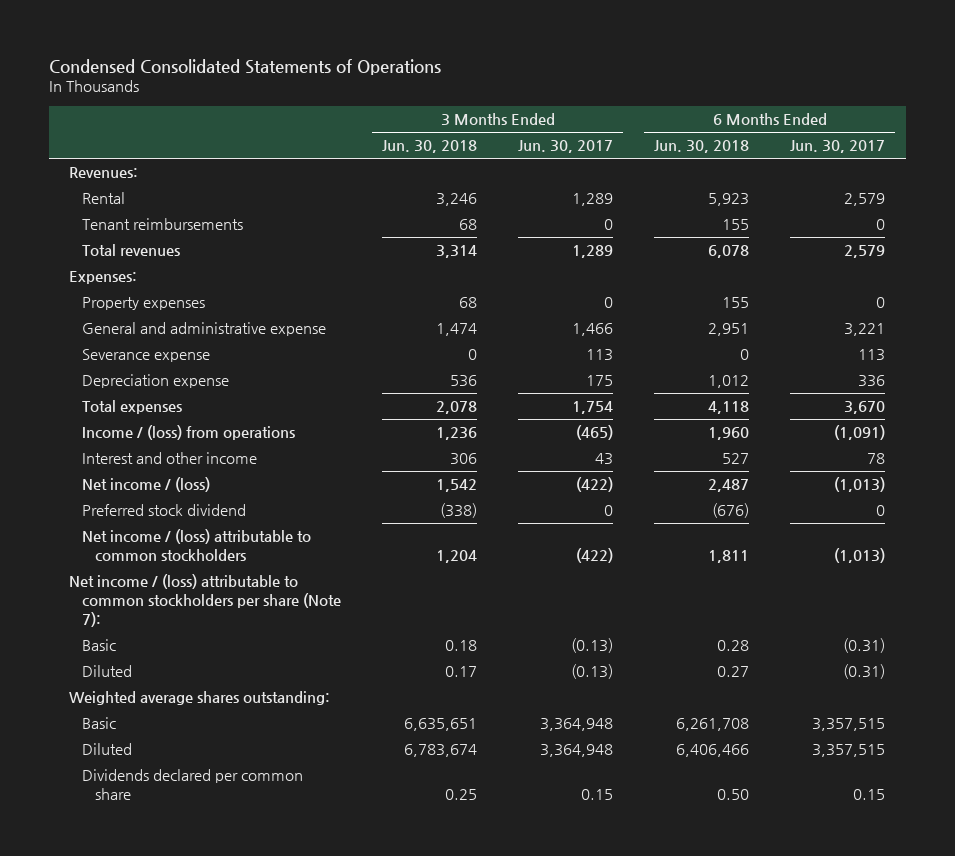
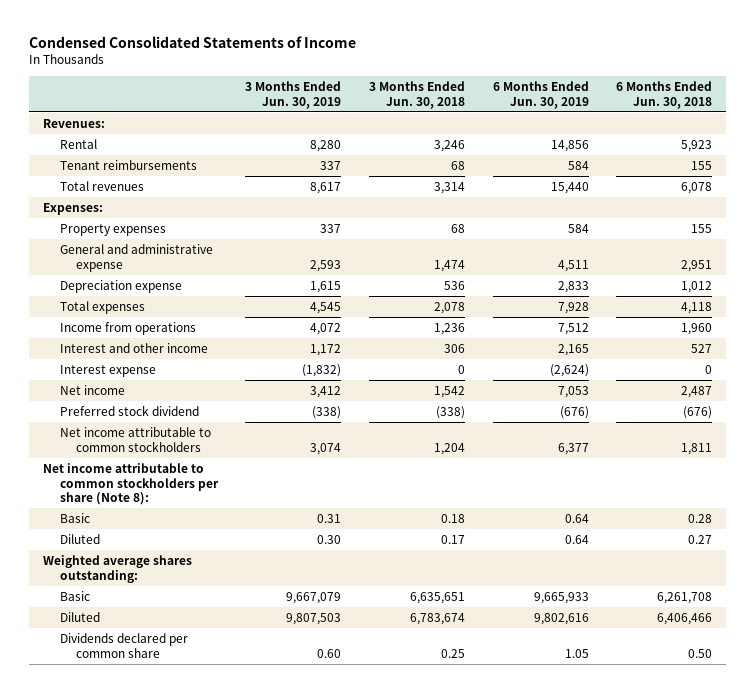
[48,58,441,75] Condensed Consolidated Statements of Operations -> [29,35,357,48] Condensed Consolidated Statements of Income
[518,140,614,154] Jun. 30, 2017 -> none
[790,140,886,154] Jun. 30, 2017 -> none
none -> [245,81,342,109] 3 Months Ended Jun. 30, 2019
none -> [492,81,589,109] 6 Months Ended Jun. 30, 2019
[82,349,211,363] Severance expense -> none
[82,425,296,441] Income / (loss) from operations -> [59,321,196,335] Income from operations
none -> [59,364,156,377] Interest expense
[82,477,211,493] Net income / (loss) -> [59,384,125,395] Net income
[82,529,312,562] Net income / (loss) attributable to common stockholders -> [59,426,211,452] Net income attributable to common stockholders
[69,574,342,627] Net income / (loss) attributable to common stockholders per share (Note 7): -> [43,462,219,506] Net income attributable to common stockholders per share (Note 8):

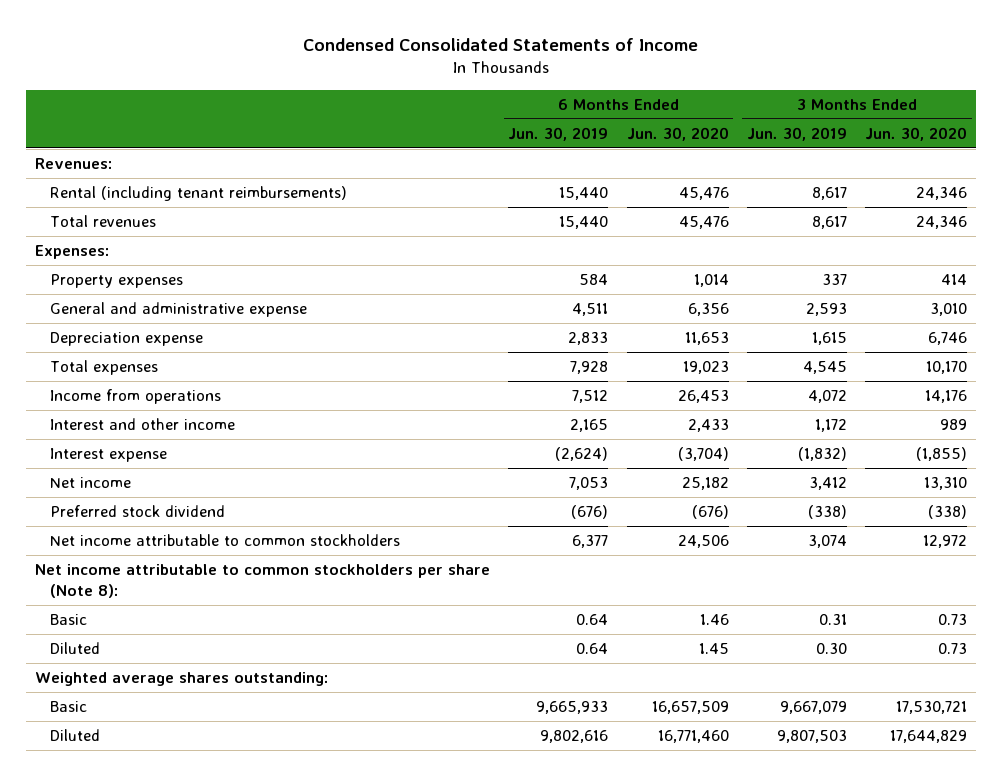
[369,81,466,109] 3 Months Ended Jun. 30, 2018 -> none
[616,81,713,109] 6 Months Ended Jun. 30, 2018 -> none
none -> [626,126,729,141] Jun. 30, 2020
none -> [865,126,968,141] Jun. 30, 2020
[59,159,197,170] Tenant reimbursements -> none
[59,138,97,149] Rental -> [49,186,347,202] Rental (including tenant reimbursements)
[310,139,342,152] 8,280 -> [811,187,847,201] 8,617
[550,139,589,152] 14,856 -> [559,187,609,201] 15,440
[59,632,188,658] Dividends declared per common share -> none

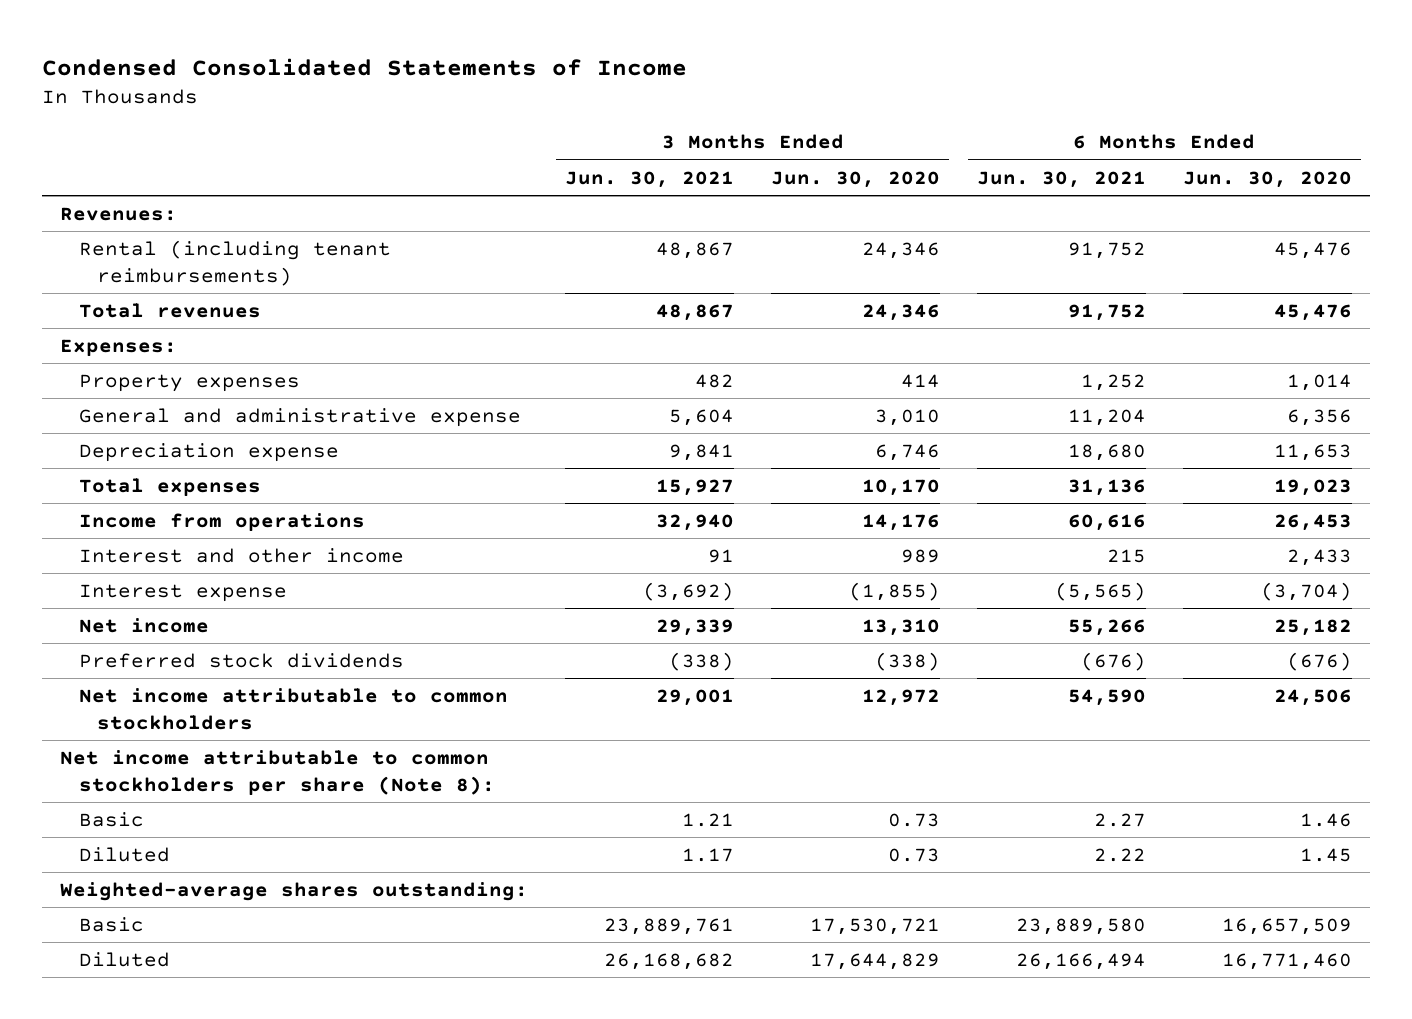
[508,126,609,141] Jun. 30, 2019 -> none
[746,126,847,141] Jun. 30, 2019 -> none
none -> [565,170,735,188] Jun. 30, 2021
none -> [976,170,1146,188] Jun. 30, 2021
[49,505,225,518] Preferred stock dividend -> [78,652,404,668] Preferred stock dividends
[35,672,329,687] Weighted average shares outstanding: -> [60,881,529,901] Weighted-average shares outstanding:

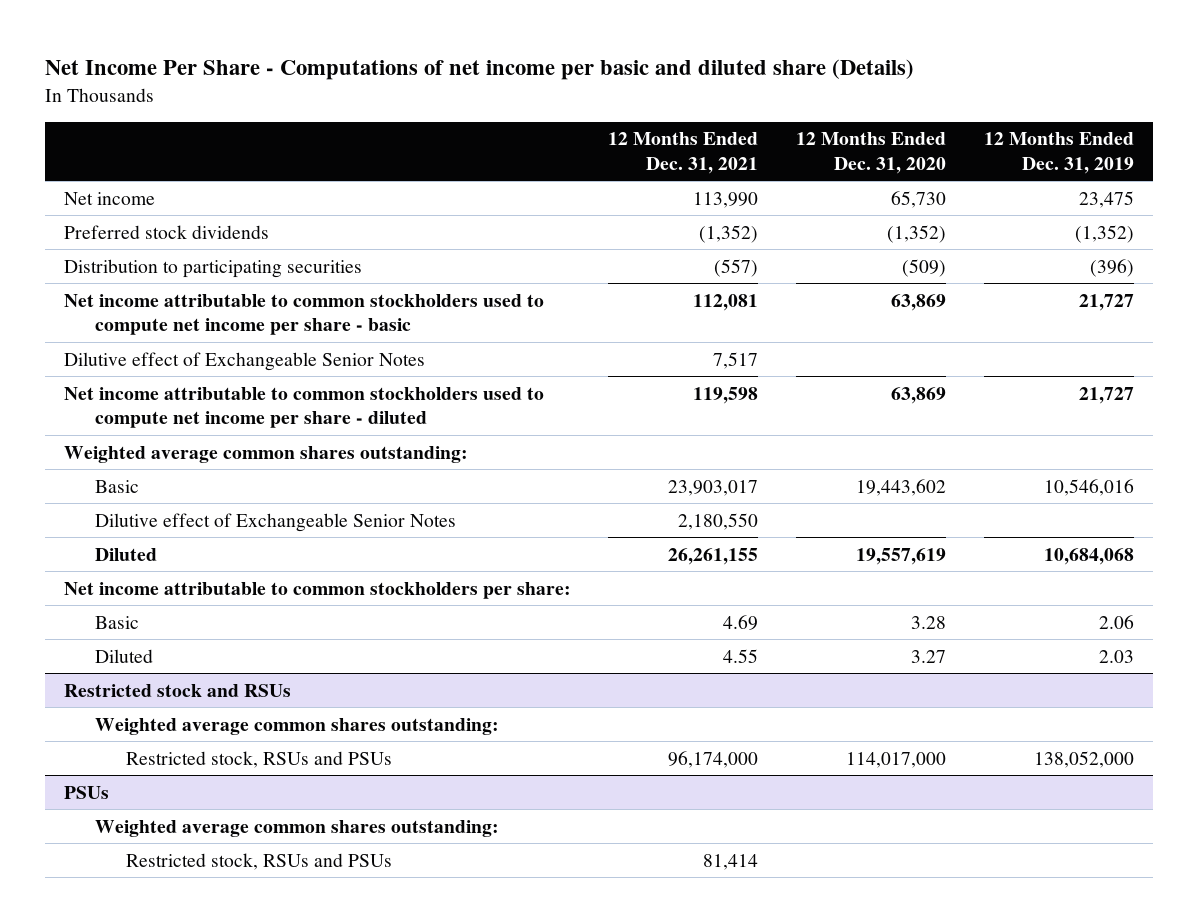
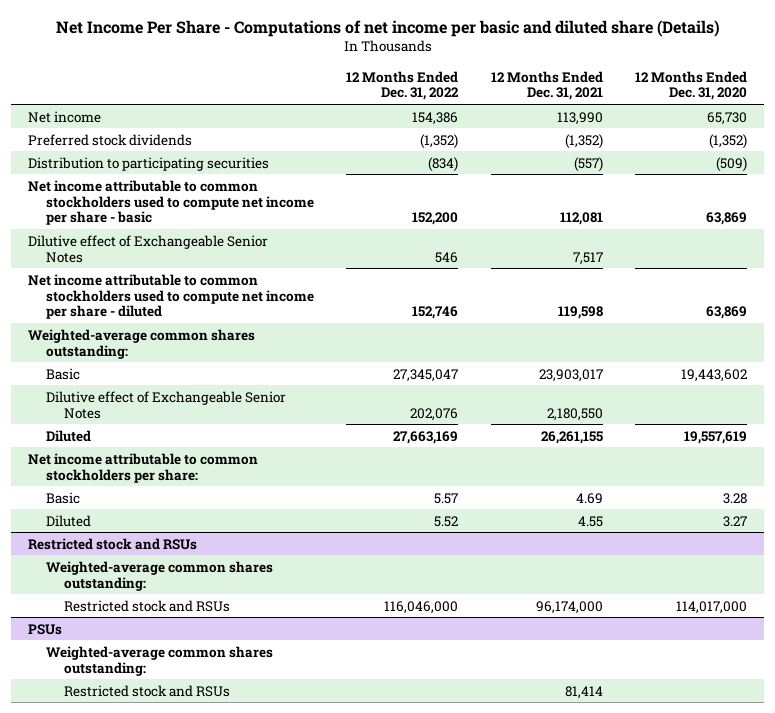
[984,132,1135,174] 12 Months Ended Dec. 31, 2019 -> none
none -> [346,70,460,101] 12 Months Ended Dec. 31, 2022
[63,445,468,463] Weighted average common shares outstanding: -> [27,328,255,359] Weighted-average common shares outstanding:
[94,717,499,735] Weighted average common shares outstanding: -> [45,560,273,591] Weighted-average common shares outstanding:
[126,750,393,768] Restricted stock, RSUs and PSUs -> [63,599,230,612] Restricted stock and RSUs
[94,819,499,837] Weighted average common shares outstanding: -> [45,645,273,676] Weighted-average common shares outstanding:
[126,852,393,870] Restricted stock, RSUs and PSUs -> [63,684,230,697] Restricted stock and RSUs

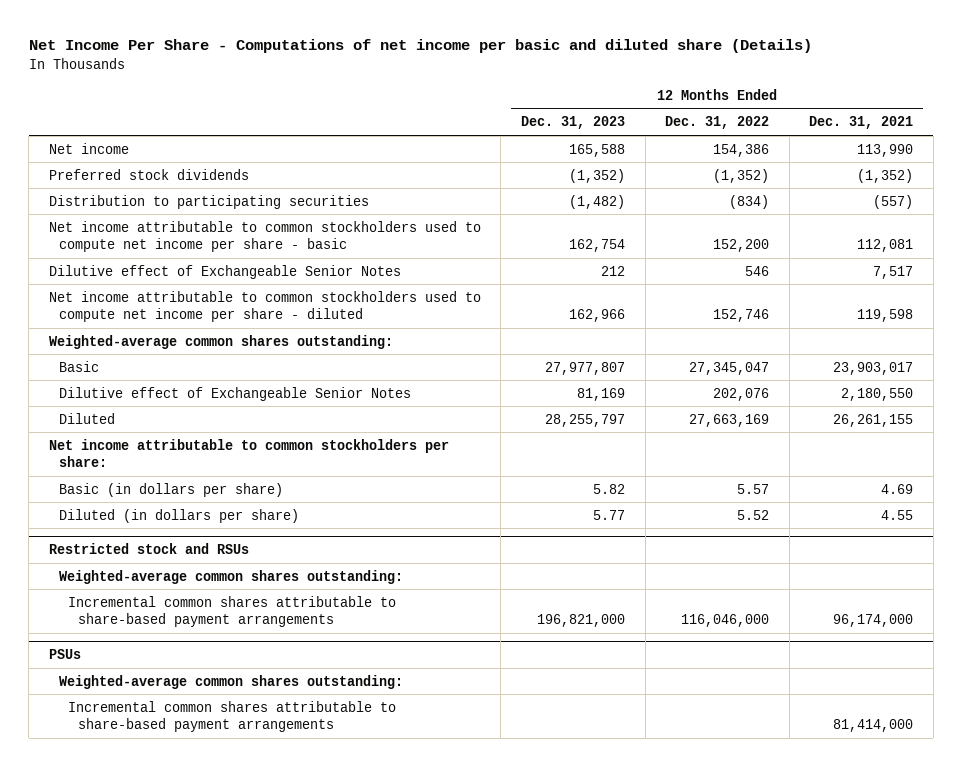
[635,70,748,101] 12 Months Ended Dec. 31, 2020 -> none
none -> [520,116,625,130] Dec. 31, 2023
[45,491,80,504] Basic -> [58,482,283,497] Basic (in dollars per share)
[45,514,91,527] Diluted -> [58,508,299,523] Diluted (in dollars per share)
[63,599,230,612] Restricted stock and RSUs -> [68,595,397,627] Incremental common shares attributable to share-based payment arrangements
[63,684,230,697] Restricted stock and RSUs -> none
none -> [68,700,397,732] Incremental common shares attributable to share-based payment arrangements

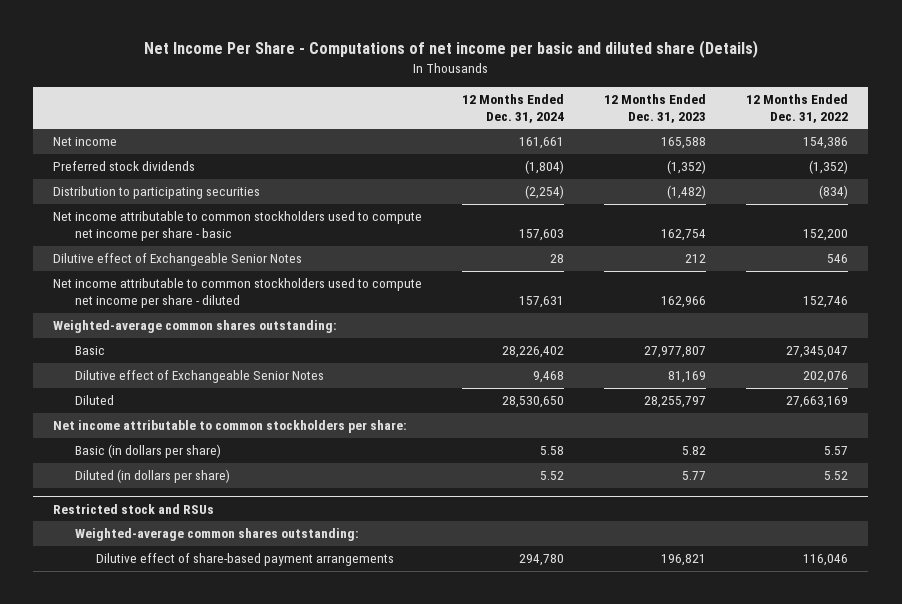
[809,116,914,130] Dec. 31, 2021 -> none
none -> [462,93,565,123] 12 Months Ended Dec. 31, 2024
[48,649,81,660] PSUs -> none
[58,674,403,689] Weighted-average common shares outstanding: -> none
[68,700,397,732] Incremental common shares attributable to share-based payment arrangements -> none
[68,595,397,627] Incremental common shares attributable to share-based payment arrangements -> [96,553,395,567] Dilutive effect of share-based payment arrangements
[536,613,625,627] 196,821,000 -> [661,554,707,567] 196,821
[681,613,770,627] 116,046,000 -> [803,554,849,567] 116,046

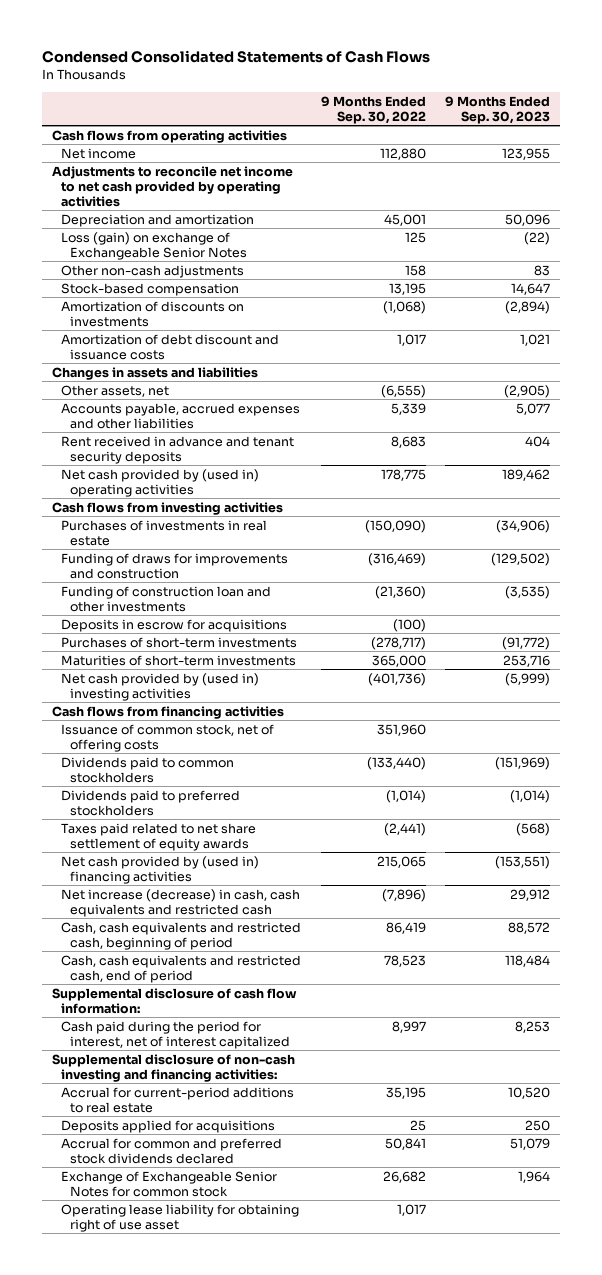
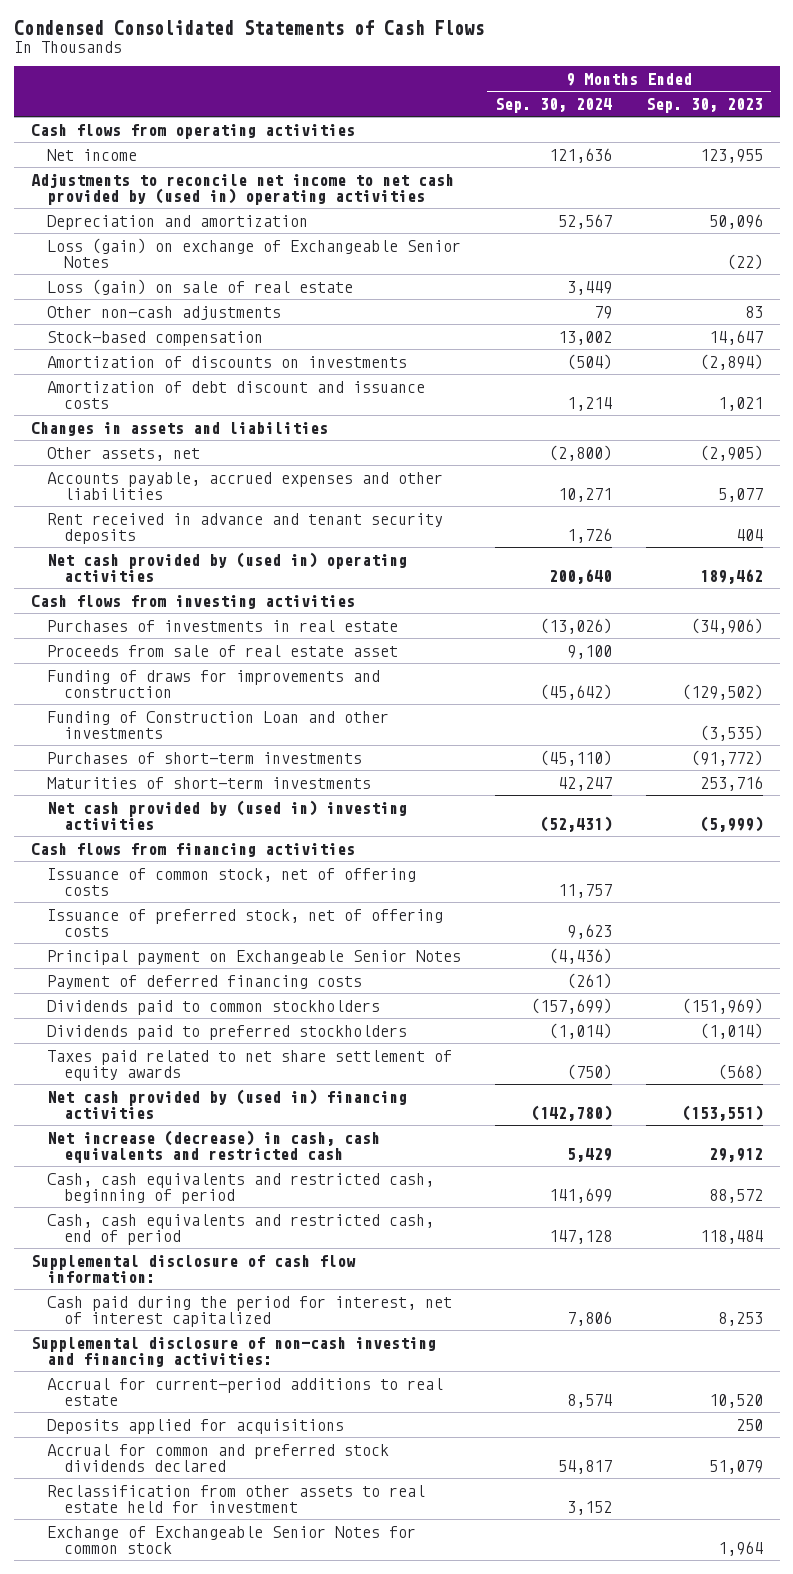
[320,95,426,124] 9 Months Ended Sep. 30, 2022 -> none
none -> [494,97,612,113] Sep. 30, 2024
[52,165,294,207] Adjustments to reconcile net income to net cash provided by operating activities -> [30,172,454,206] Adjustments to reconcile net income to net cash provided by (used in) operating activities
none -> [47,278,354,295] Loss (gain) on sale of real estate
none -> [47,644,399,657] Proceeds from sale of real estate asset
[61,618,288,632] Deposits in escrow for acquisitions -> none
[61,585,272,612] Funding of construction loan and other investments -> [47,710,390,740] Funding of Construction Loan and other investments
none -> [47,908,444,938] Issuance of preferred stock, net of offering costs
none -> [47,949,462,965] Principal payment on Exchangeable Senior Notes
none -> [47,974,363,989] Payment of deferred financing costs
none -> [47,1484,426,1514] Reclassification from other assets to real estate held for investment
[61,1203,300,1232] Operating lease liability for obtaining right of use asset -> none

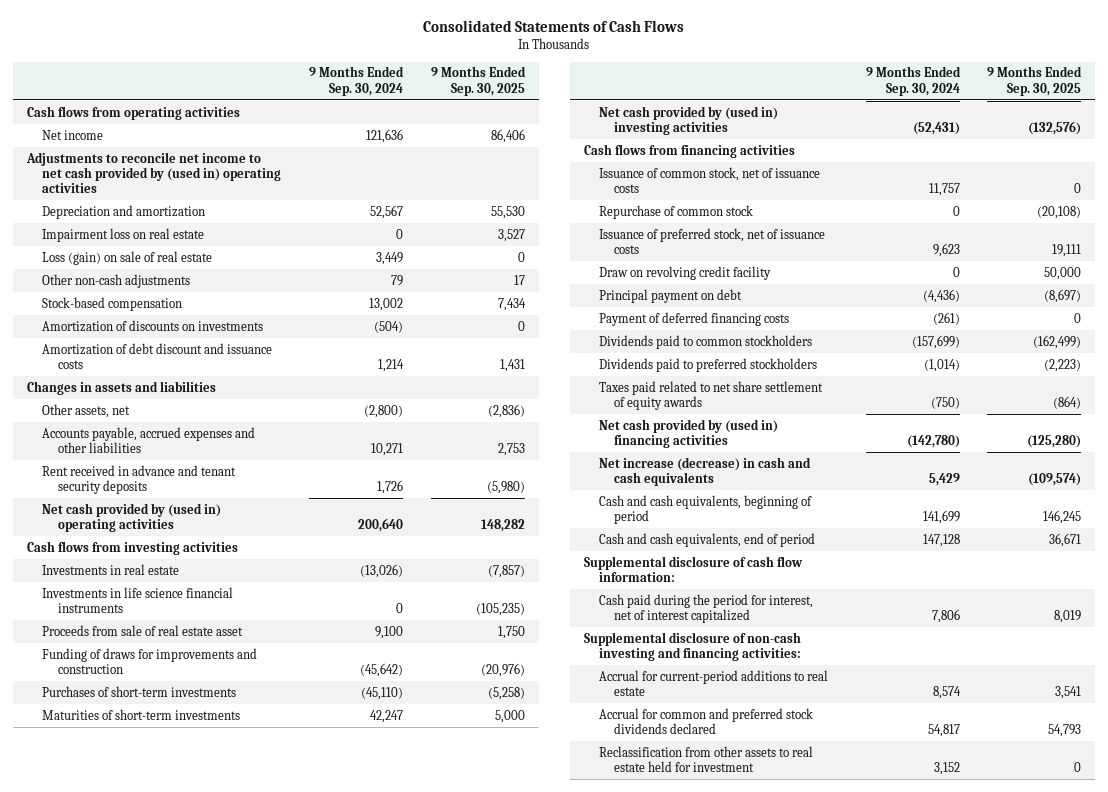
[13,19,484,35] Condensed Consolidated Statements of Cash Flows -> [423,20,685,33] Consolidated Statements of Cash Flows
[645,97,763,113] Sep. 30, 2023 -> none
none -> [430,66,526,96] 9 Months Ended Sep. 30, 2025
[47,237,462,269] Loss (gain) on exchange of Exchangeable Senior Notes -> none
none -> [42,227,205,242] Impairment loss on real estate
[47,619,399,632] Purchases of investments in real estate -> [42,563,180,575] Investments in real estate
none -> [42,586,234,613] Investments in life science financial instruments
[47,710,390,740] Funding of Construction Loan and other investments -> none
[47,867,417,897] Issuance of common stock, net of offering costs -> [598,166,820,193] Issuance of common stock, net of issuance costs
none -> [598,204,753,219] Repurchase of common stock
[47,908,444,938] Issuance of preferred stock, net of offering costs -> [598,227,825,254] Issuance of preferred stock, net of issuance costs
none -> [598,265,771,280] Draw on revolving credit facility
[47,949,462,965] Principal payment on Exchangeable Senior Notes -> [598,288,742,303] Principal payment on debt
[47,1129,381,1164] Net increase (decrease) in cash, cash equivalents and restricted cash -> [598,456,811,486] Net increase (decrease) in cash and cash equivalents
[47,1172,435,1205] Cash, cash equivalents and restricted cash, beginning of period -> [598,494,812,524] Cash and cash equivalents, beginning of period
[47,1213,435,1246] Cash, cash equivalents and restricted cash, end of period -> [598,532,815,547] Cash and cash equivalents, end of period
[47,1418,345,1434] Deposits applied for acquisitions -> none
[47,1525,417,1555] Exchange of Exchangeable Senior Notes for common stock -> none

